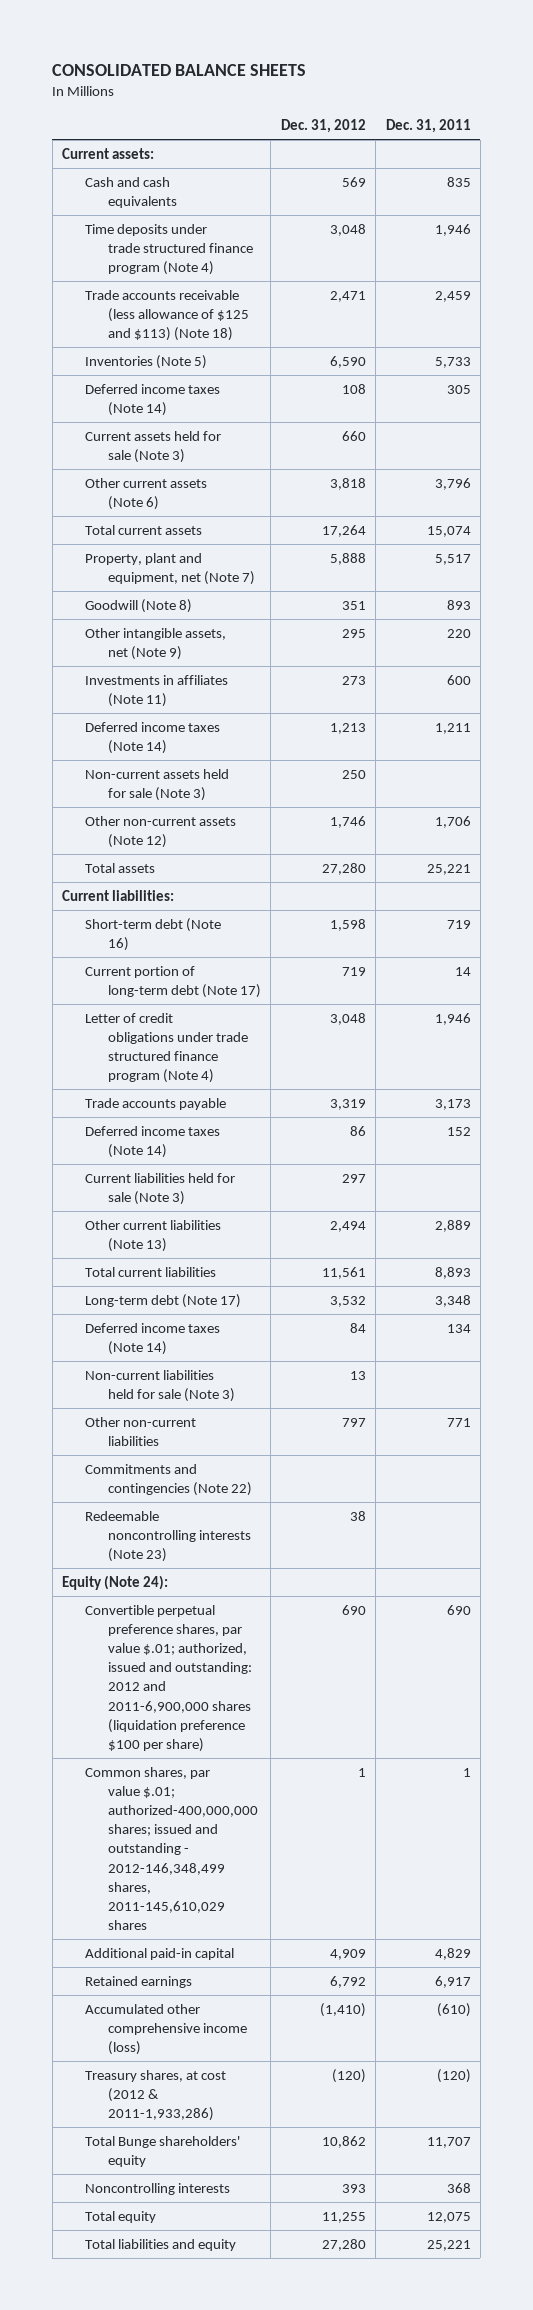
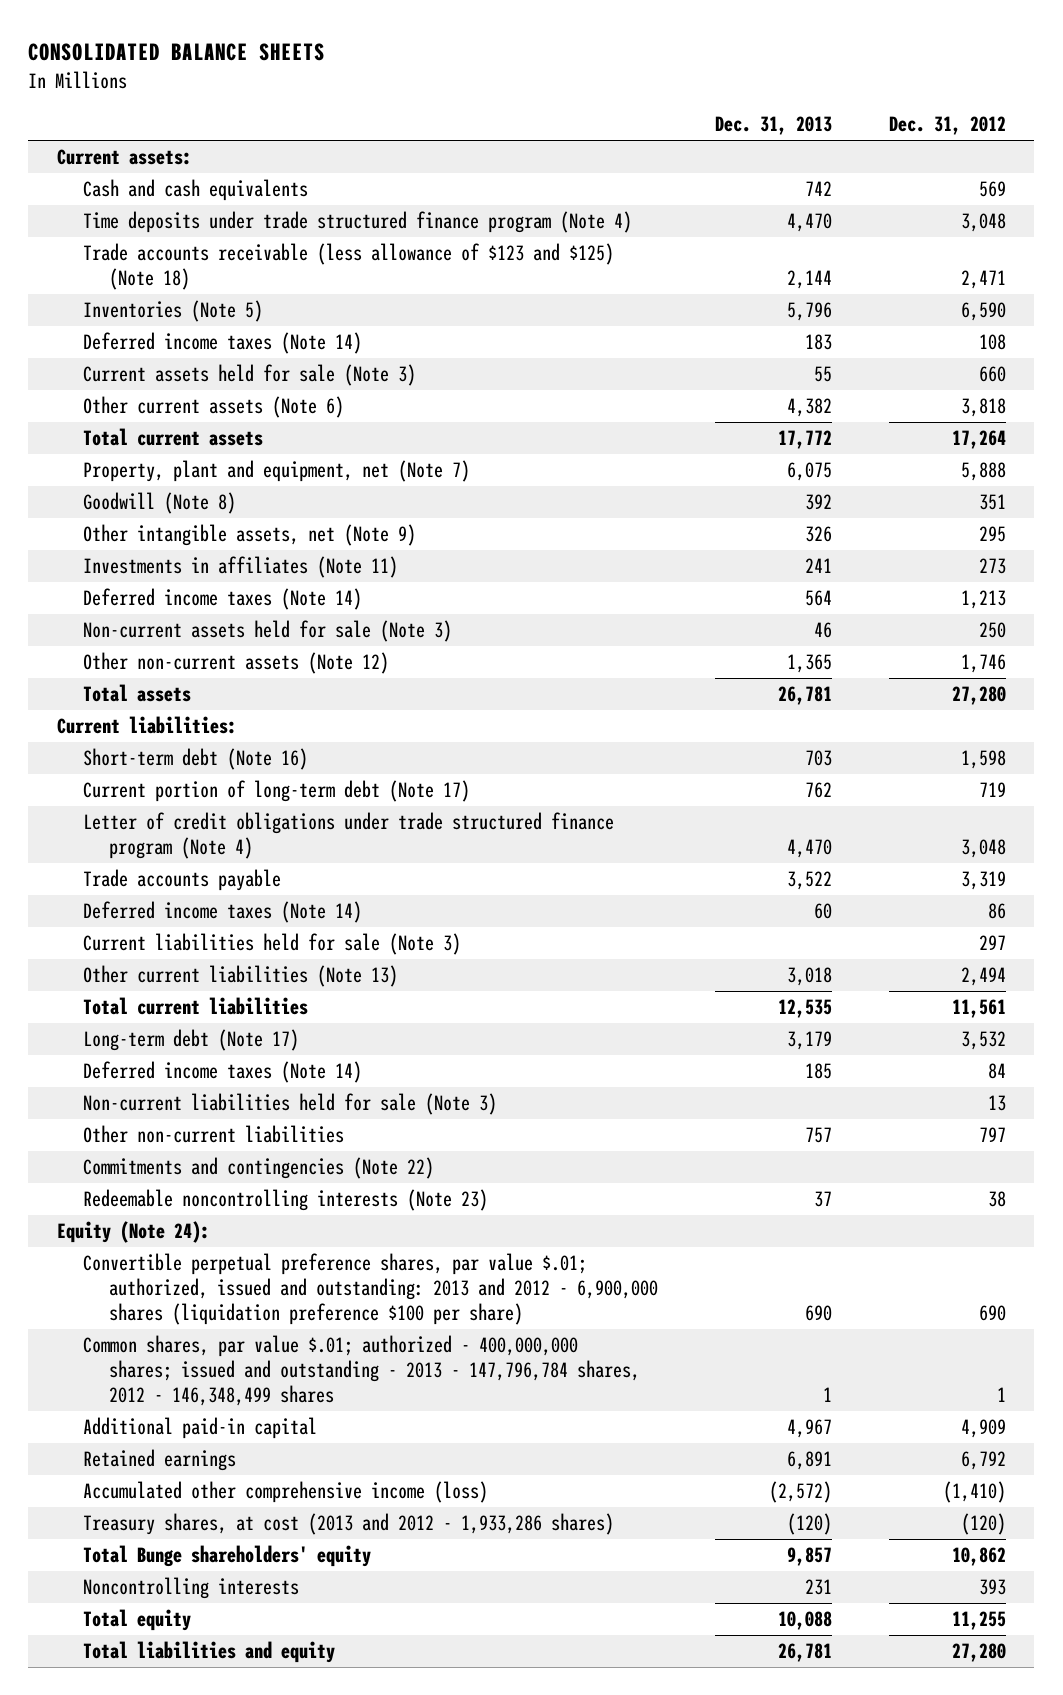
[385,119,471,134] Dec. 31, 2011 -> none
none -> [714,116,832,136] Dec. 31, 2013
[85,289,249,342] Trade accounts receivable (less allowance of $125 and $113) (Note 18) -> [82,243,614,291] Trade accounts receivable (less allowance of $123 and $125) (Note 18)
[85,1604,252,1752] Convertible perpetual preference shares, par value $.01; authorized, issued and outstanding: 2012 and 2011-6,900,000 shares (liquidation preference $100 per share) -> [82,1253,659,1326] Convertible perpetual preference shares, par value $.01; authorized, issued and outstanding: 2013 and 2012 - 6,900,000 shares (liquidation preference $100 per share)
[85,1766,258,1931] Common shares, par value $.01; authorized-400,000,000 shares; issued and outstanding - 2012-146,348,499 shares, 2011-145,610,029 shares -> [82,1335,641,1407] Common shares, par value $.01; authorized - 400,000,000 shares; issued and outstanding - 2013 - 147,796,784 shares, 2012 - 146,348,499 shares
[85,2069,227,2122] Treasury shares, at cost (2012 & 2011-1,933,286) -> [82,1513,614,1536] Treasury shares, at cost (2013 and 2012 - 1,933,286 shares)

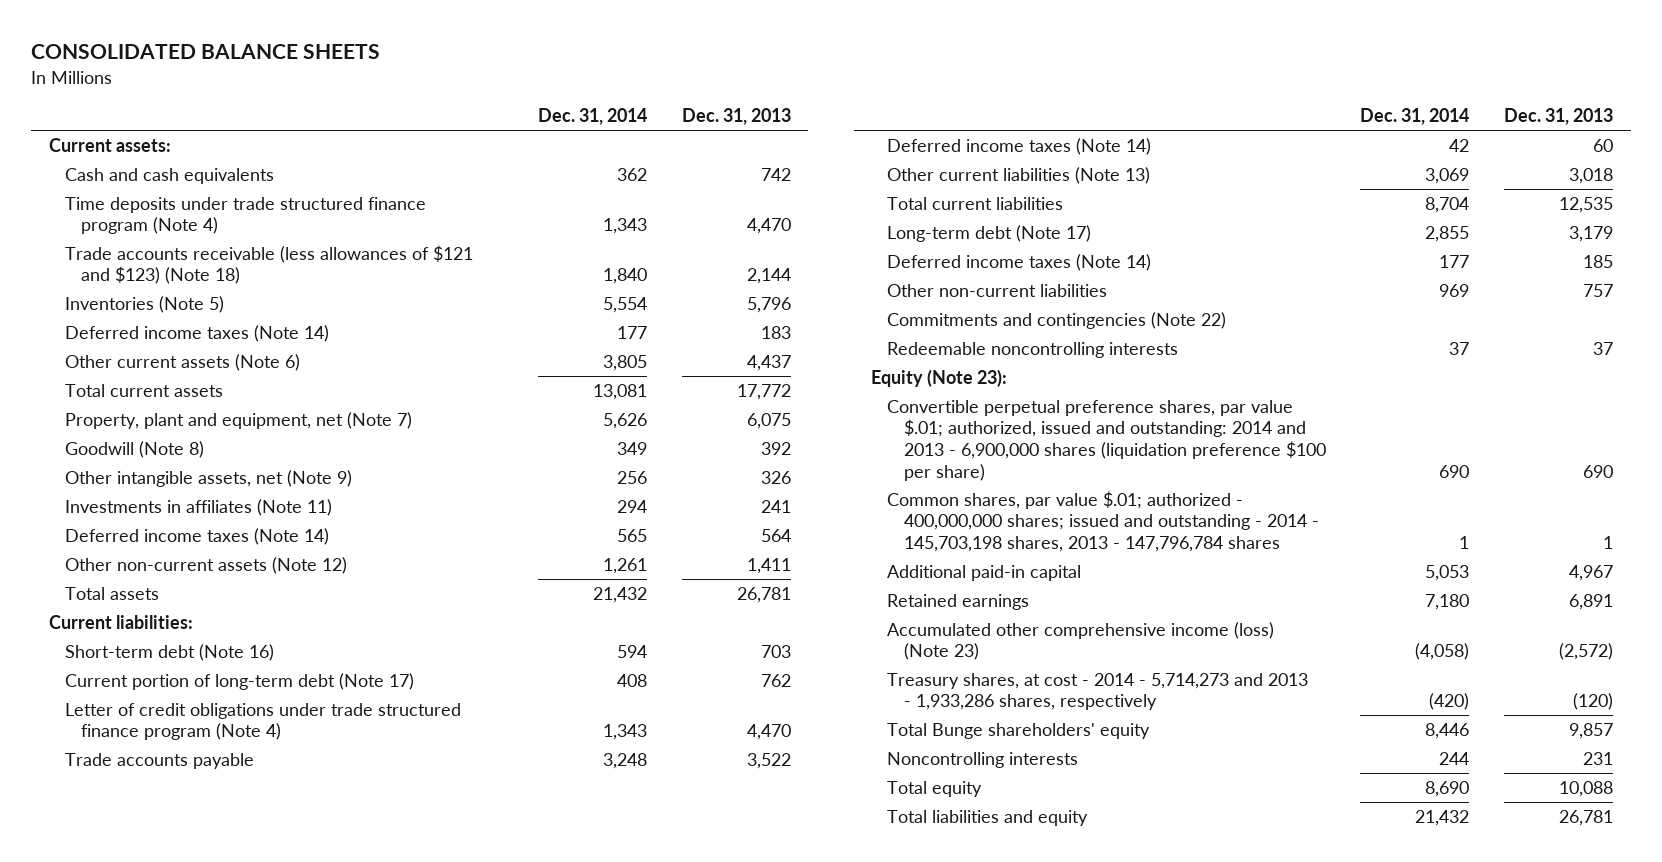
[888,116,1006,136] Dec. 31, 2012 -> none
none -> [538,108,648,126] Dec. 31, 2014
[82,243,614,291] Trade accounts receivable (less allowance of $123 and $125) (Note 18) -> [64,244,473,285] Trade accounts receivable (less allowances of $121 and $123) (Note 18)
[82,364,416,387] Current assets held for sale (Note 3) -> none
[786,398,832,418] 4,382 -> [747,354,792,371] 4,437
[82,620,452,643] Non-current assets held for sale (Note 3) -> none
[786,654,832,674] 1,365 -> [747,557,792,574] 1,411
[82,933,461,956] Current liabilities held for sale (Note 3) -> none
[82,1093,497,1116] Non-current liabilities held for sale (Note 3) -> none
[82,1189,488,1212] Redeemable noncontrolling interests (Note 23) -> [887,341,1179,358] Redeemable noncontrolling interests
[56,1221,210,1244] Equity (Note 24): -> [870,368,1007,387] Equity (Note 23):
[82,1253,659,1326] Convertible perpetual preference shares, par value $.01; authorized, issued and outstanding: 2013 and 2012 - 6,900,000 shares (liquidation preference $100 per share) -> [887,399,1326,481] Convertible perpetual preference shares, par value $.01; authorized, issued and outstanding: 2014 and 2013 - 6,900,000 shares (liquidation preference $100 per share)
[82,1335,641,1407] Common shares, par value $.01; authorized - 400,000,000 shares; issued and outstanding - 2013 - 147,796,784 shares, 2012 - 146,348,499 shares -> [887,490,1319,552] Common shares, par value $.01; authorized - 400,000,000 shares; issued and outstanding - 2014 - 145,703,198 shares, 2013 - 147,796,784 shares
[82,1481,488,1504] Accumulated other comprehensive income (loss) -> [887,621,1275,661] Accumulated other comprehensive income (loss) (Note 23)
[82,1513,614,1536] Treasury shares, at cost (2013 and 2012 - 1,933,286 shares) -> [887,672,1309,711] Treasury shares, at cost - 2014 - 5,714,273 and 2013 - 1,933,286 shares, respectively

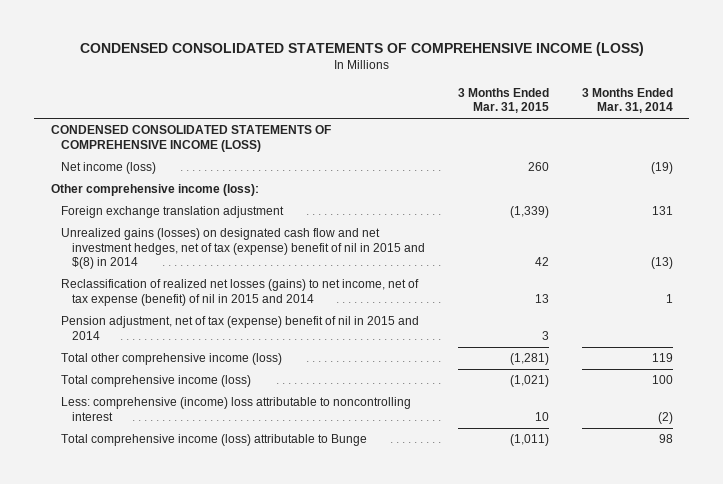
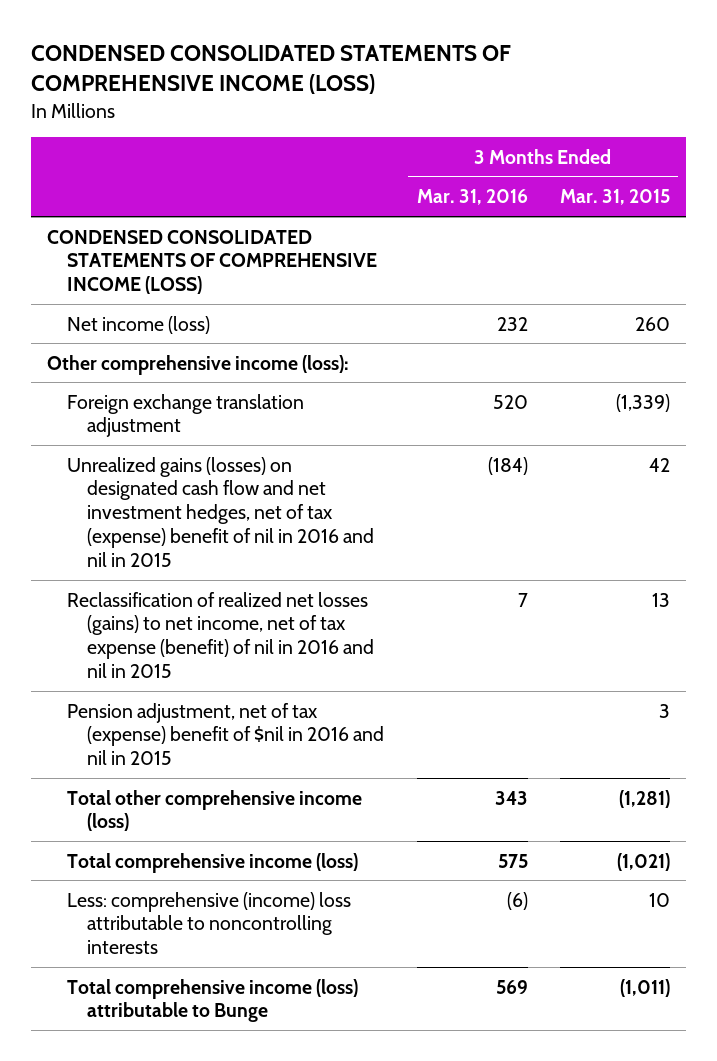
[581,87,673,114] 3 Months Ended Mar. 31, 2014 -> none
none -> [416,189,528,206] Mar. 31, 2016
[61,228,425,270] Unrealized gains (losses) on designated cash flow and net investment hedges, net of tax (expense) benefit of nil in 2015 and $(8) in 2014 -> [66,456,375,568] Unrealized gains (losses) on designated cash flow and net investment hedges, net of tax (expense) benefit of nil in 2016 and nil in 2015
[61,279,420,306] Reclassification of realized net losses (gains) to net income, net of tax expense (benefit) of nil in 2015 and 2014 -> [66,591,375,679] Reclassification of realized net losses (gains) to net income, net of tax expense (benefit) of nil in 2016 and nil in 2015
[61,316,420,340] Pension adjustment, net of tax (expense) benefit of nil in 2015 and 2014 -> [66,702,385,766] Pension adjustment, net of tax (expense) benefit of $nil in 2016 and nil in 2015
[61,397,412,421] Less: comprehensive (income) loss attributable to noncontrolling interest -> [66,891,351,955] Less: comprehensive (income) loss attributable to noncontrolling interests

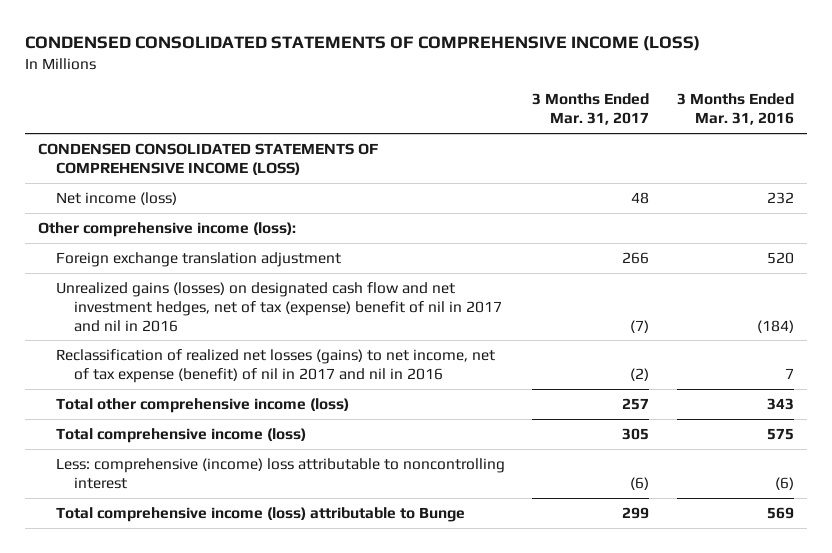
[560,189,671,206] Mar. 31, 2015 -> none
none -> [532,93,650,126] 3 Months Ended Mar. 31, 2017
[66,702,385,766] Pension adjustment, net of tax (expense) benefit of $nil in 2016 and nil in 2015 -> none
[66,456,375,568] Unrealized gains (losses) on designated cash flow and net investment hedges, net of tax (expense) benefit of nil in 2016 and nil in 2015 -> [56,281,503,332] Unrealized gains (losses) on designated cash flow and net investment hedges, net of tax (expense) benefit of nil in 2017 and nil in 2016
[66,591,375,679] Reclassification of realized net losses (gains) to net income, net of tax expense (benefit) of nil in 2016 and nil in 2015 -> [56,348,496,383] Reclassification of realized net losses (gains) to net income, net of tax expense (benefit) of nil in 2017 and nil in 2016
[66,891,351,955] Less: comprehensive (income) loss attributable to noncontrolling interests -> [56,457,506,489] Less: comprehensive (income) loss attributable to noncontrolling interest

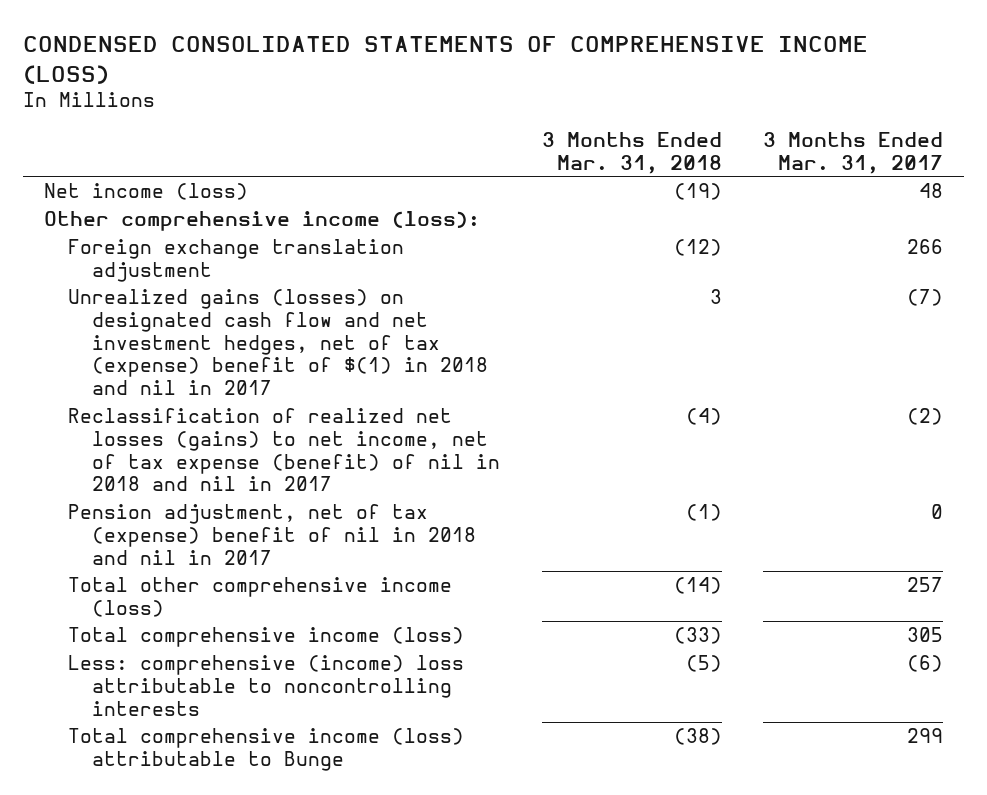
[676,93,794,126] 3 Months Ended Mar. 31, 2016 -> none
none -> [541,131,722,174] 3 Months Ended Mar. 31, 2018
[38,142,379,175] CONDENSED CONSOLIDATED STATEMENTS OF COMPREHENSIVE INCOME (LOSS) -> none
[56,281,503,332] Unrealized gains (losses) on designated cash flow and net investment hedges, net of tax (expense) benefit of nil in 2017 and nil in 2016 -> [68,288,489,396] Unrealized gains (losses) on designated cash flow and net investment hedges, net of tax (expense) benefit of $(1) in 2018 and nil in 2017
[56,348,496,383] Reclassification of realized net losses (gains) to net income, net of tax expense (benefit) of nil in 2017 and nil in 2016 -> [68,407,501,492] Reclassification of realized net losses (gains) to net income, net of tax expense (benefit) of nil in 2018 and nil in 2017
none -> [68,503,477,565] Pension adjustment, net of tax (expense) benefit of nil in 2018 and nil in 2017
[56,457,506,489] Less: comprehensive (income) loss attributable to noncontrolling interest -> [68,654,465,716] Less: comprehensive (income) loss attributable to noncontrolling interests

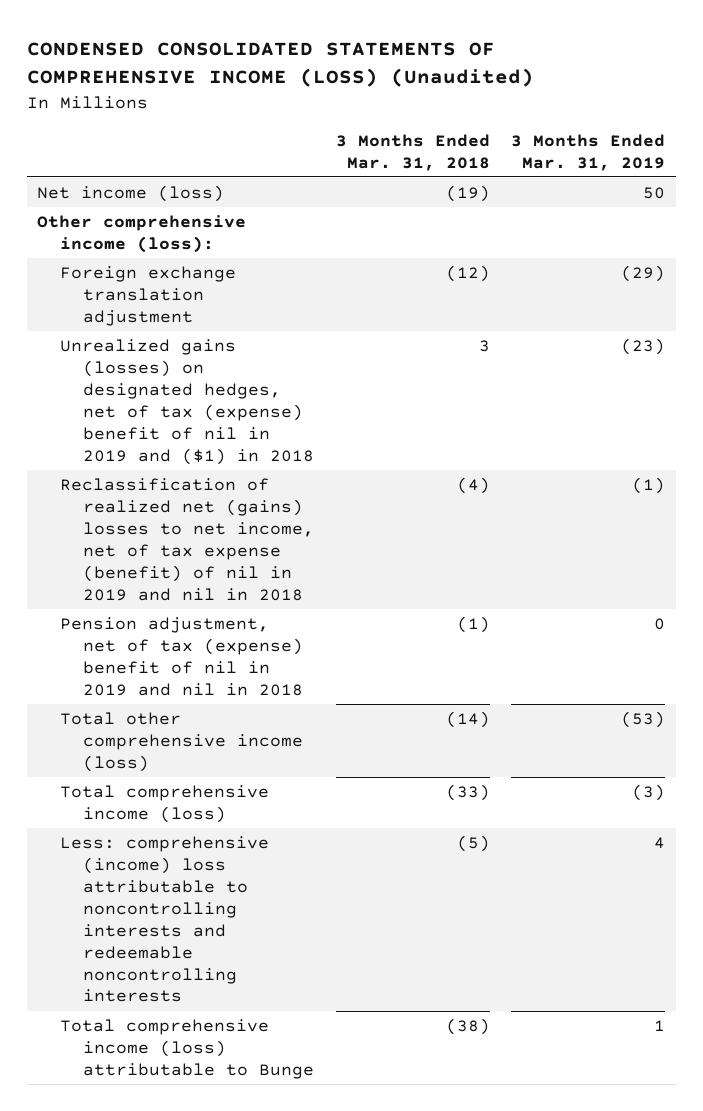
[23,36,869,84] CONDENSED CONSOLIDATED STATEMENTS OF COMPREHENSIVE INCOME (LOSS) -> [26,41,534,88] CONDENSED CONSOLIDATED STATEMENTS OF COMPREHENSIVE INCOME (LOSS) (Unaudited)
[763,131,944,174] 3 Months Ended Mar. 31, 2017 -> none
none -> [511,133,666,171] 3 Months Ended Mar. 31, 2019
[68,288,489,396] Unrealized gains (losses) on designated cash flow and net investment hedges, net of tax (expense) benefit of $(1) in 2018 and nil in 2017 -> [60,338,315,465] Unrealized gains (losses) on designated hedges, net of tax (expense) benefit of nil in 2019 and ($1) in 2018
[68,407,501,492] Reclassification of realized net losses (gains) to net income, net of tax expense (benefit) of nil in 2018 and nil in 2017 -> [60,477,315,601] Reclassification of realized net (gains) losses to net income, net of tax expense (benefit) of nil in 2019 and nil in 2018
[68,503,477,565] Pension adjustment, net of tax (expense) benefit of nil in 2018 and nil in 2017 -> [60,616,304,696] Pension adjustment, net of tax (expense) benefit of nil in 2019 and nil in 2018
[68,654,465,716] Less: comprehensive (income) loss attributable to noncontrolling interests -> [60,835,270,1003] Less: comprehensive (income) loss attributable to noncontrolling interests and redeemable noncontrolling interests

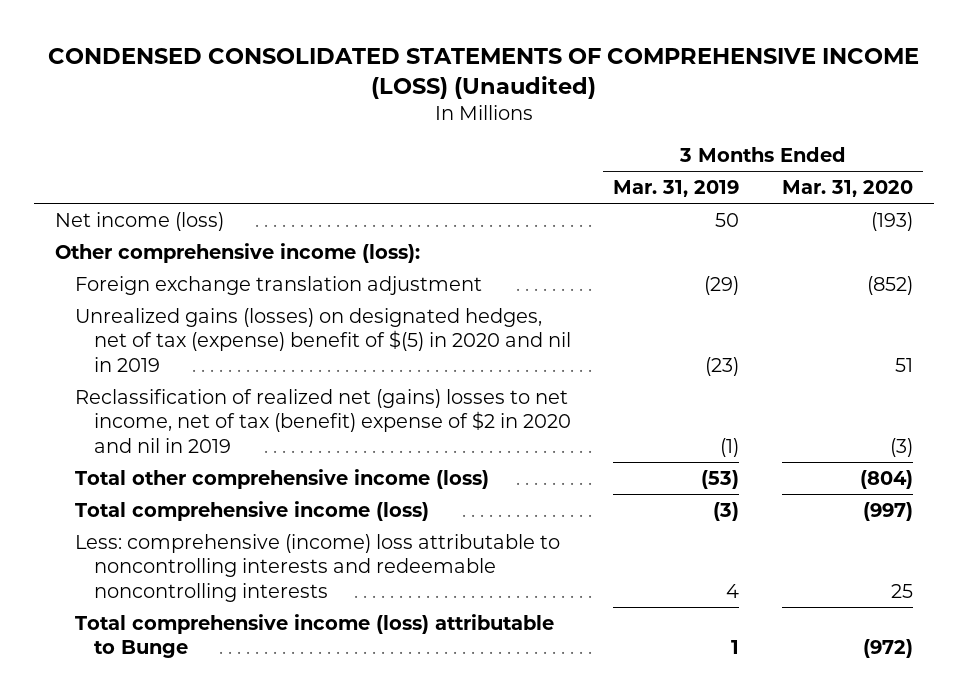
[335,133,490,171] 3 Months Ended Mar. 31, 2018 -> none
none -> [781,180,913,198] Mar. 31, 2020
[60,616,304,696] Pension adjustment, net of tax (expense) benefit of nil in 2019 and nil in 2018 -> none
[60,338,315,465] Unrealized gains (losses) on designated hedges, net of tax (expense) benefit of nil in 2019 and ($1) in 2018 -> [74,307,572,373] Unrealized gains (losses) on designated hedges, net of tax (expense) benefit of $(5) in 2020 and nil in 2019
[60,477,315,601] Reclassification of realized net (gains) losses to net income, net of tax expense (benefit) of nil in 2019 and nil in 2018 -> [74,388,572,454] Reclassification of realized net (gains) losses to net income, net of tax (benefit) expense of $2 in 2020 and nil in 2019

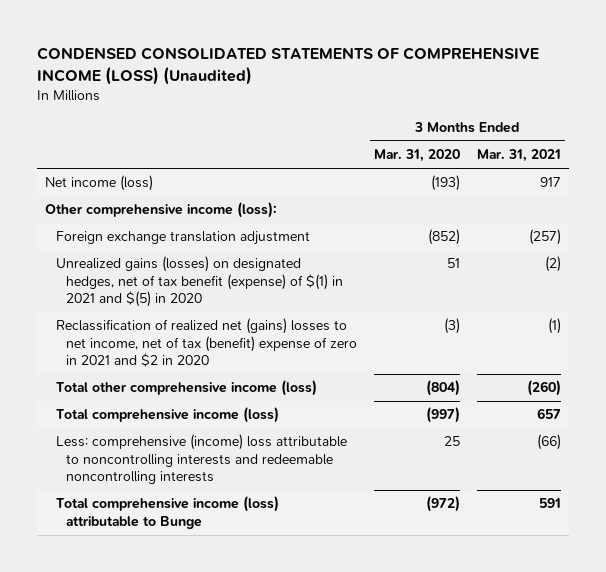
[613,180,740,198] Mar. 31, 2019 -> none
none -> [476,149,561,163] Mar. 31, 2021
[74,307,572,373] Unrealized gains (losses) on designated hedges, net of tax (expense) benefit of $(5) in 2020 and nil in 2019 -> [55,256,344,308] Unrealized gains (losses) on designated hedges, net of tax benefit (expense) of $(1) in 2021 and $(5) in 2020
[74,388,572,454] Reclassification of realized net (gains) losses to net income, net of tax (benefit) expense of $2 in 2020 and nil in 2019 -> [55,318,358,368] Reclassification of realized net (gains) losses to net income, net of tax (benefit) expense of zero in 2021 and $2 in 2020

